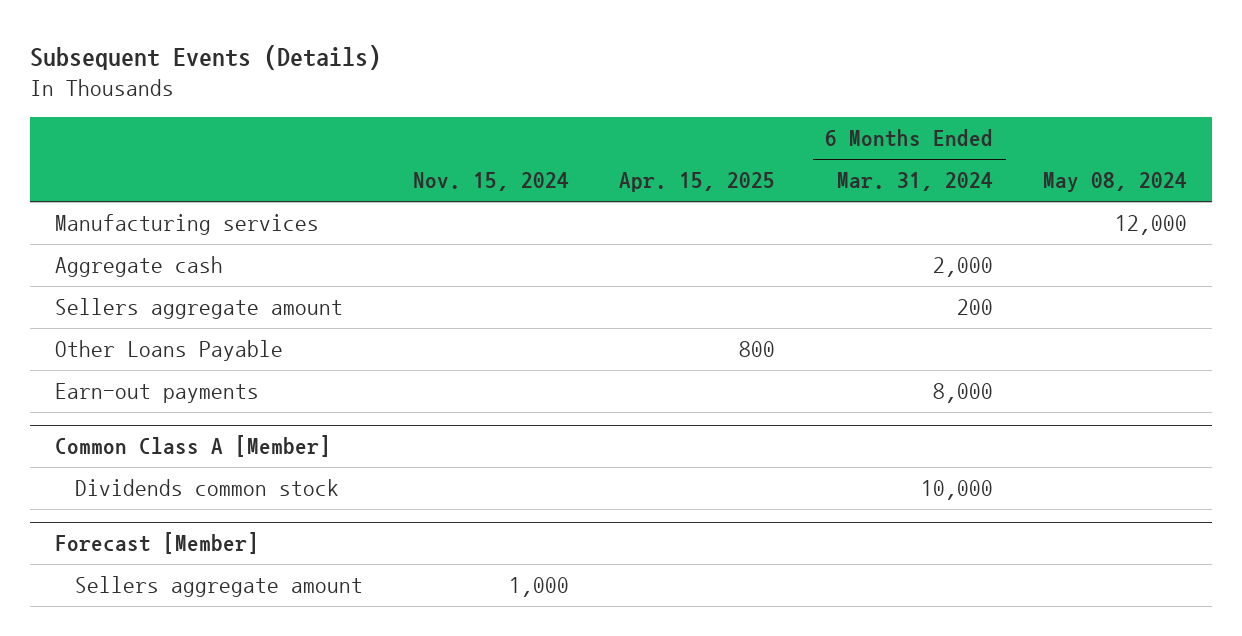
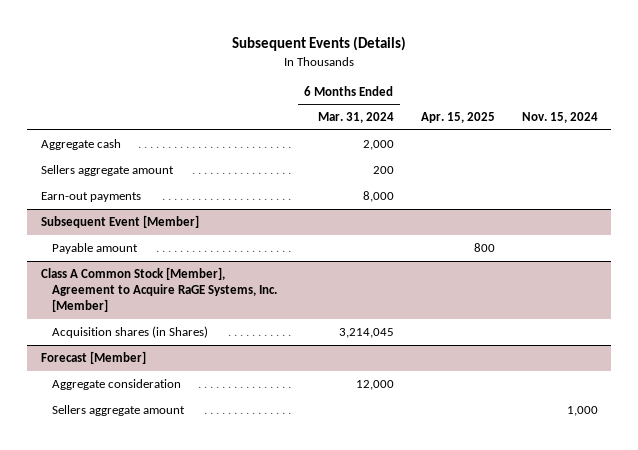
[1043,172,1188,193] May 08, 2024 -> none
[54,214,319,236] Manufacturing services -> none
[54,340,283,362] Other Loans Payable -> none
[75,479,340,497] Dividends common stock -> none
none -> [40,215,199,229] Subsequent Event [Member]
none -> [52,243,139,255] Payable amount
[54,435,331,458] Common Class A [Member] -> [40,267,278,313] Class A Common Stock [Member], Agreement to Acquire RaGE Systems, Inc. [Member]
none -> [52,326,209,339] Acquisition shares (in Shares)
none -> [52,379,182,391] Aggregate consideration

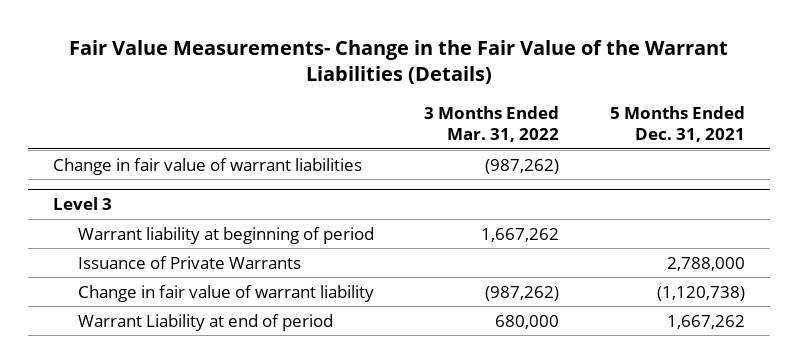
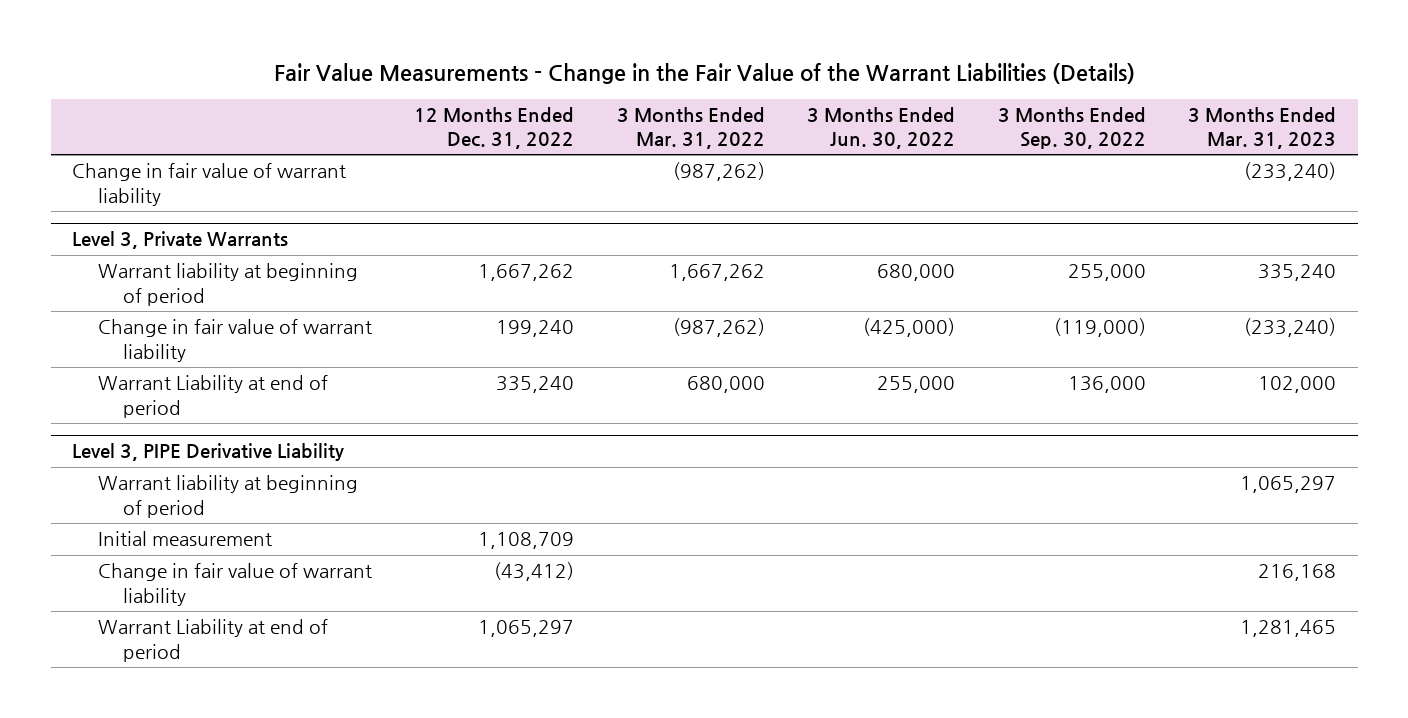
[68,39,728,84] Fair Value Measurements- Change in the Fair Value of the Warrant Liabilities (Details) -> [274,63,1136,85] Fair Value Measurements - Change in the Fair Value of the Warrant Liabilities (Details)
[609,105,745,142] 5 Months Ended Dec. 31, 2021 -> none
none -> [414,107,575,150] 12 Months Ended Dec. 31, 2022
none -> [807,107,956,150] 3 Months Ended Jun. 30, 2022
none -> [997,107,1146,150] 3 Months Ended Sep. 30, 2022
none -> [1188,107,1337,150] 3 Months Ended Mar. 31, 2023
[53,157,363,175] Change in fair value of warrant liabilities -> [72,163,347,206] Change in fair value of warrant liability
[53,197,113,211] Level 3 -> [72,231,289,250] Level 3, Private Warrants
[78,255,302,269] Issuance of Private Warrants -> none
none -> [72,443,345,462] Level 3, PIPE Derivative Liability
none -> [97,475,358,518] Warrant liability at beginning of period
none -> [97,531,272,547] Initial measurement
none -> [97,563,372,606] Change in fair value of warrant liability
none -> [97,619,328,662] Warrant Liability at end of period

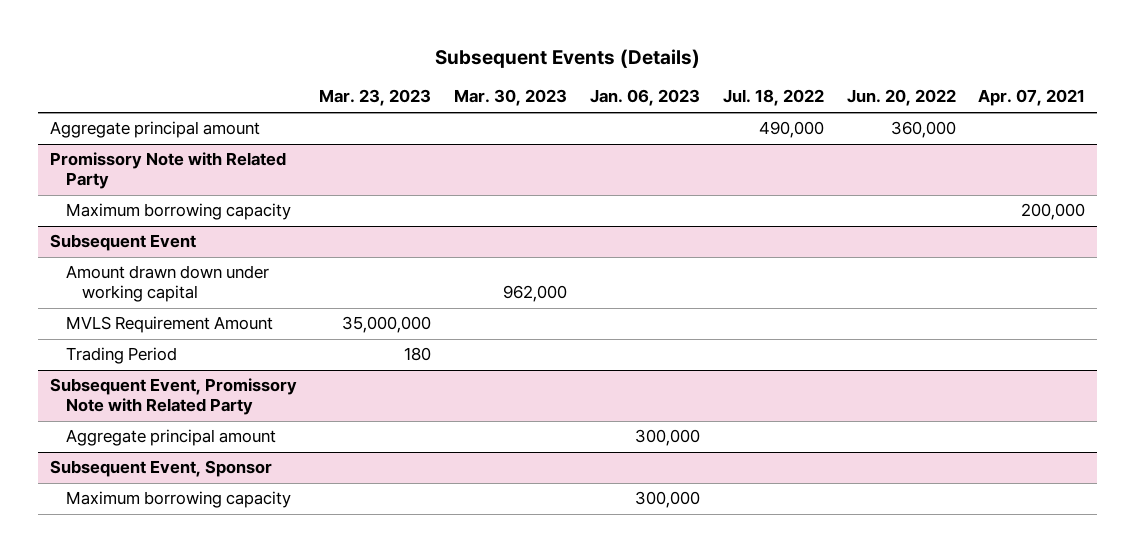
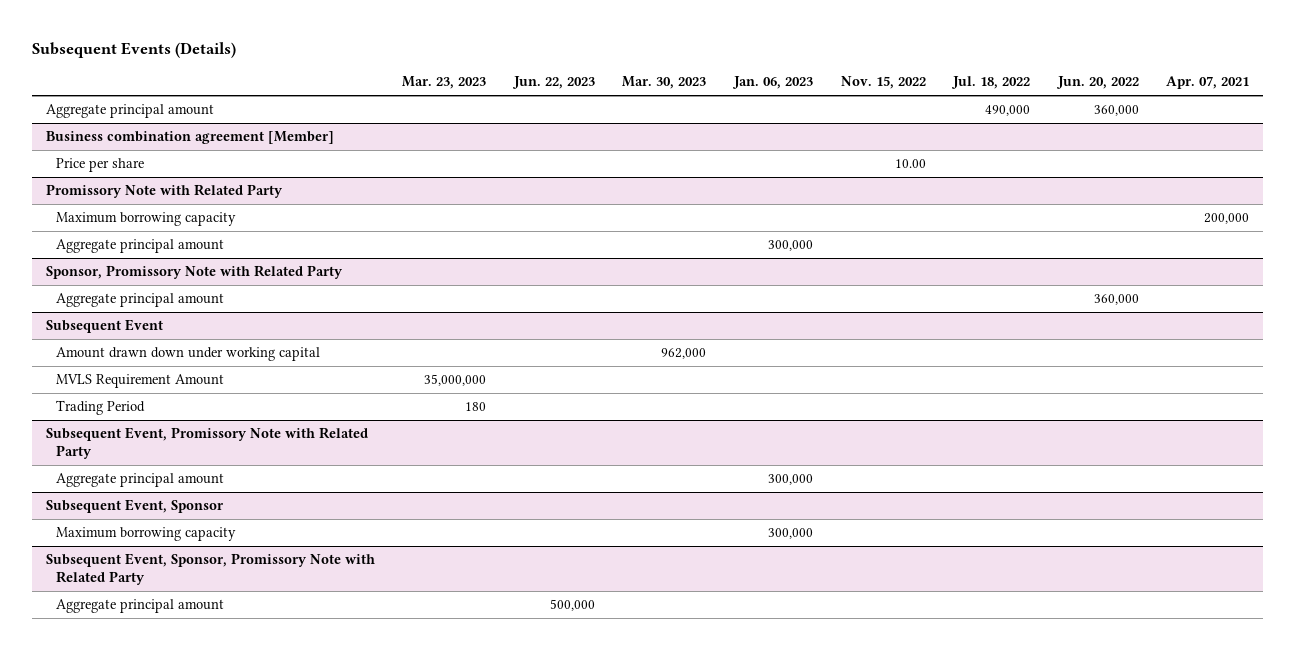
none -> [511,76,595,90] Jun. 22, 2023
none -> [840,76,926,90] Nov. 15, 2022
none -> [45,131,334,145] Business combination agreement [Member]
none -> [56,158,145,173] Price per share
none -> [56,239,225,254] Aggregate principal amount
none -> [45,265,343,280] Sponsor, Promissory Note with Related Party
none -> [56,293,225,308] Aggregate principal amount
none -> [45,553,375,586] Subsequent Event, Sponsor, Promissory Note with Related Party
none -> [56,599,225,614] Aggregate principal amount

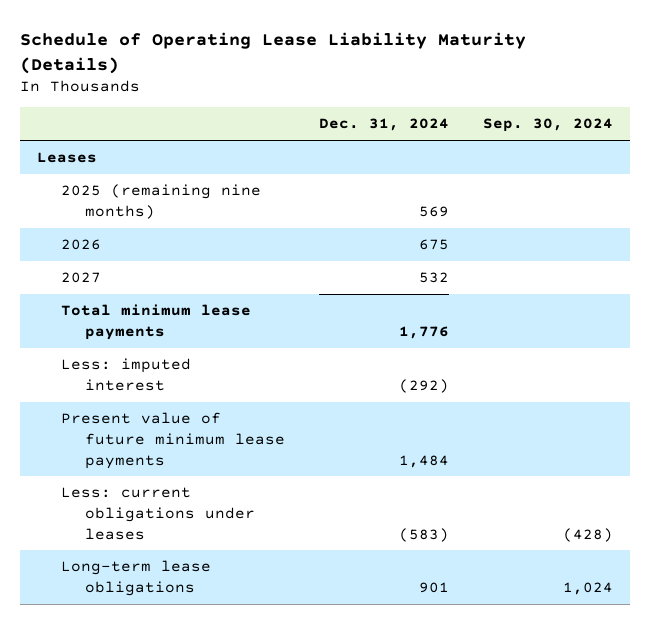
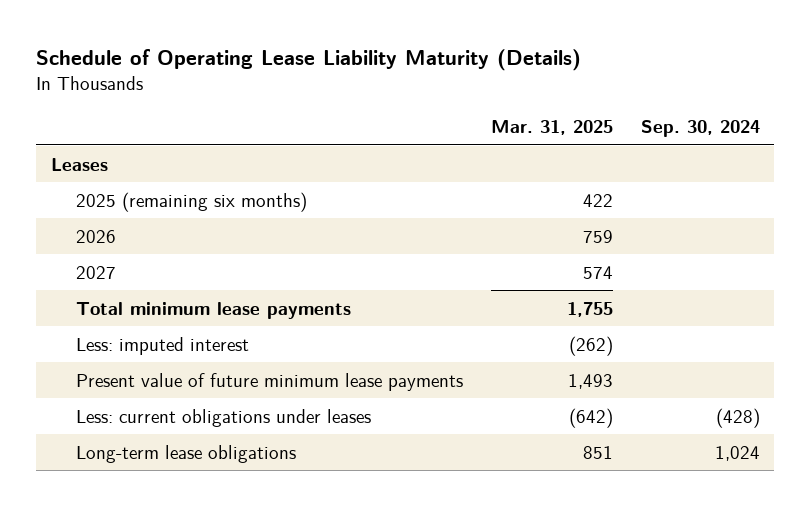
[319,118,450,132] Dec. 31, 2024 -> none
none -> [491,120,614,136] Mar. 31, 2025
[61,184,262,219] 2025 (remaining nine months) -> [75,191,307,212] 2025 (remaining six months)

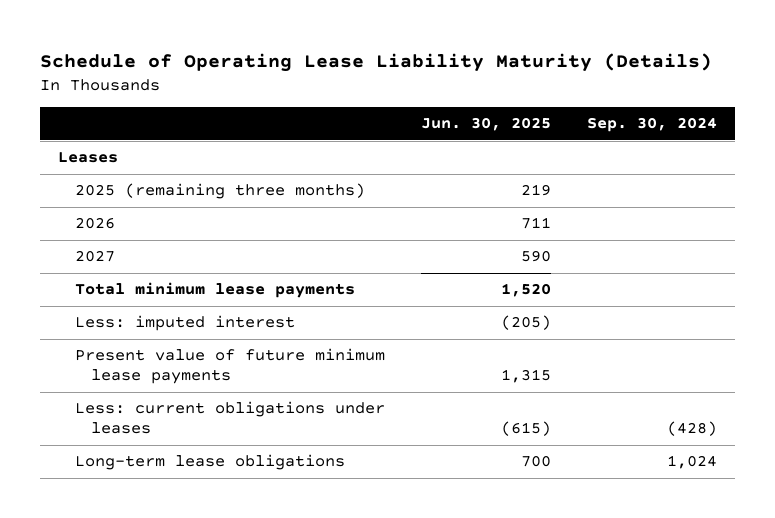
[491,120,614,136] Mar. 31, 2025 -> none
none -> [420,117,551,132] Jun. 30, 2025
[75,191,307,212] 2025 (remaining six months) -> [74,183,365,200] 2025 (remaining three months)

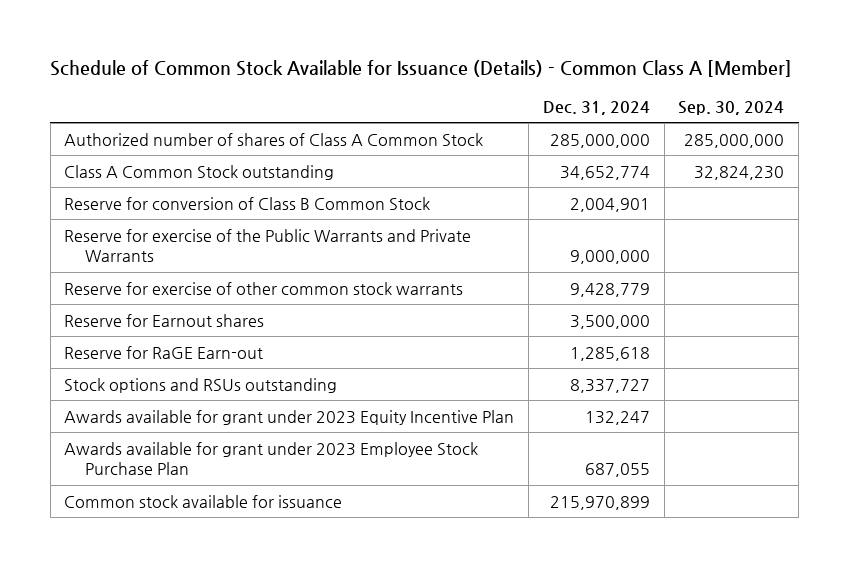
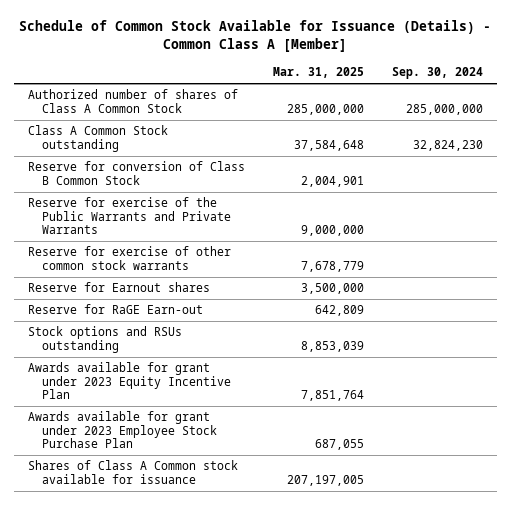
[542,100,650,115] Dec. 31, 2024 -> none
none -> [272,67,364,79] Mar. 31, 2025
[64,494,343,508] Common stock available for issuance -> [27,460,238,484] Shares of Class A Common stock available for issuance

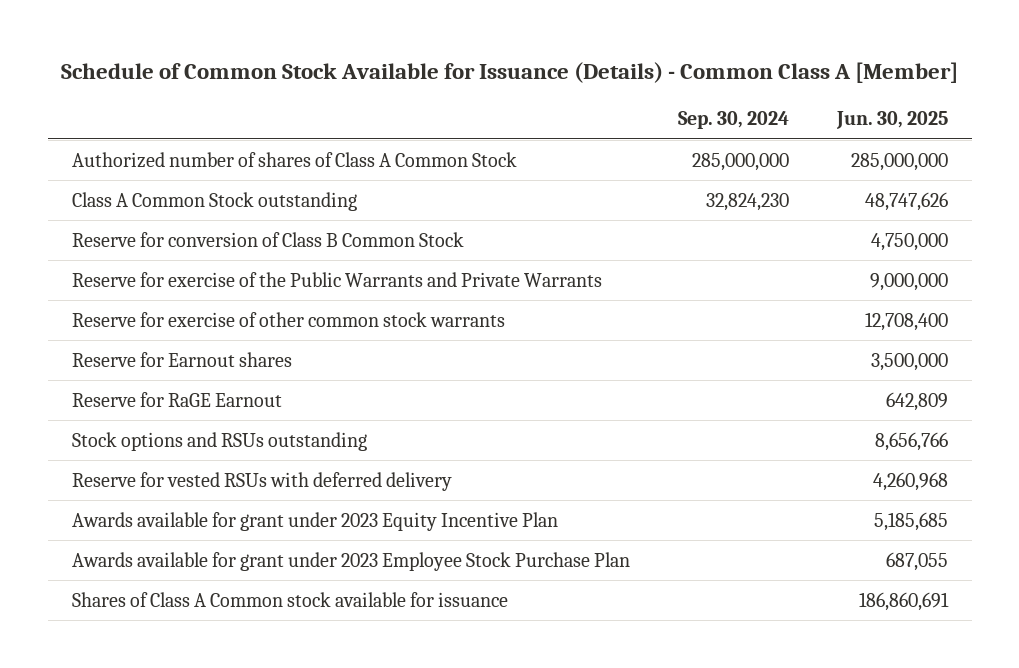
[272,67,364,79] Mar. 31, 2025 -> none
none -> [835,111,948,130] Jun. 30, 2025
[27,304,203,315] Reserve for RaGE Earn-out -> [71,391,282,407] Reserve for RaGE Earnout
none -> [71,471,452,491] Reserve for vested RSUs with deferred delivery

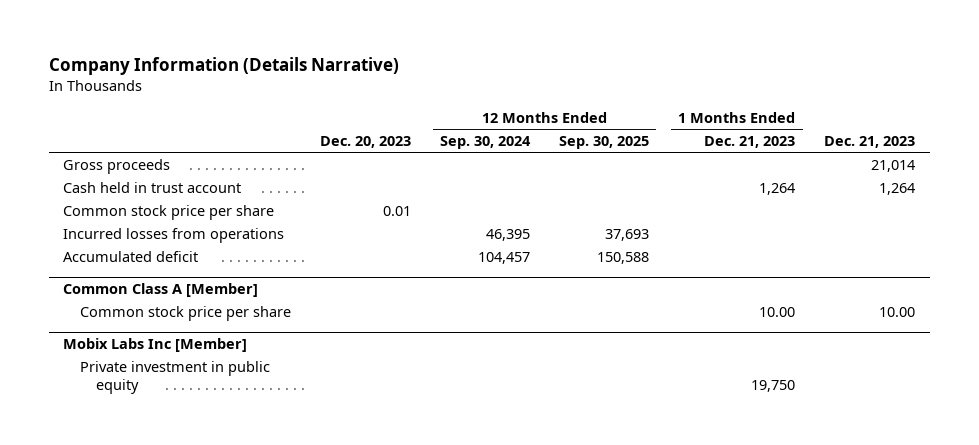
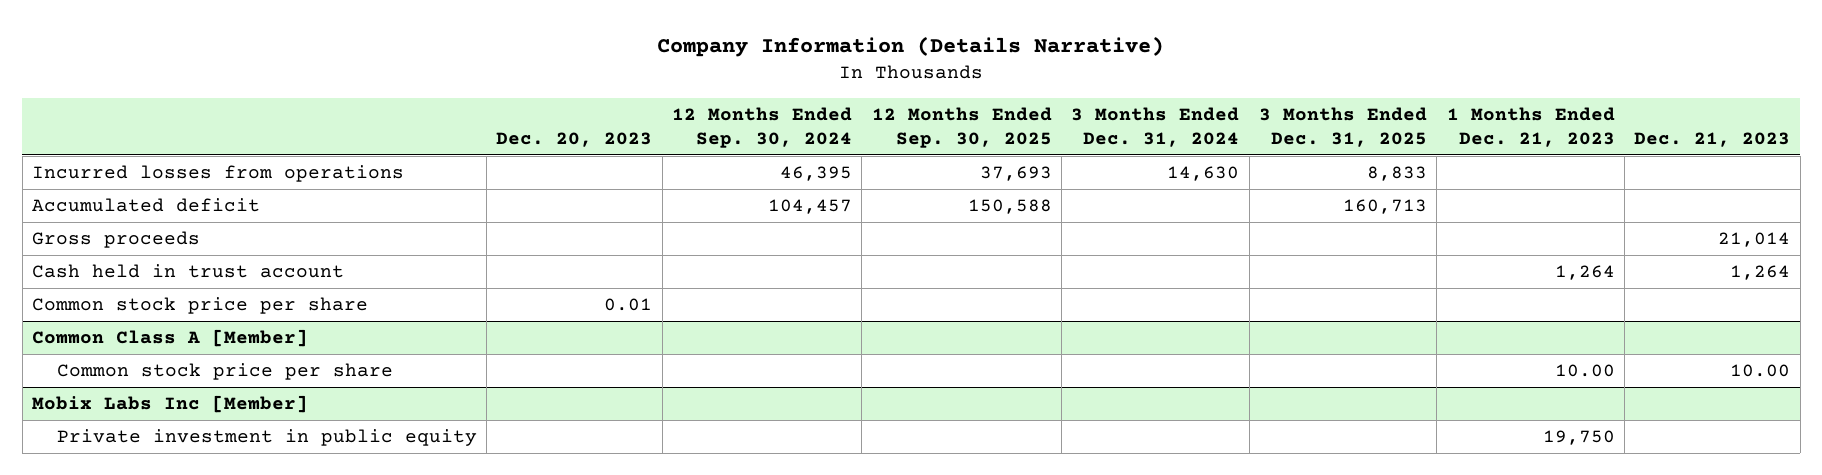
none -> [1071,106,1240,148] 3 Months Ended Dec. 31, 2024
none -> [1259,106,1428,148] 3 Months Ended Dec. 31, 2025
[63,227,285,243] Incurred losses from operations -> [32,164,405,182] Incurred losses from operations
[63,250,199,262] Accumulated deficit -> [32,197,261,212] Accumulated deficit

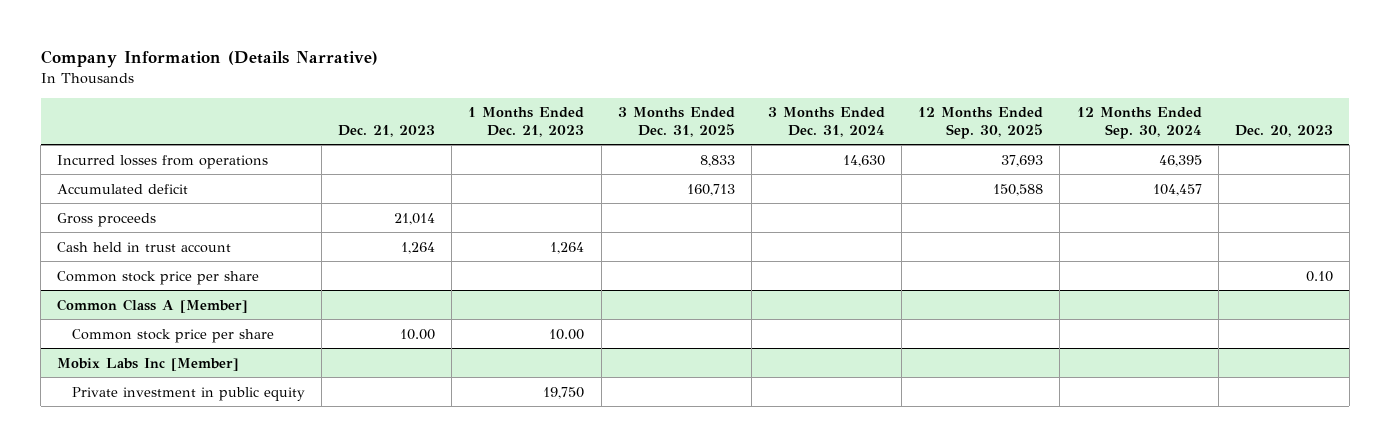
[604,297,653,311] 0.01 -> [1305,270,1333,282] 0.10

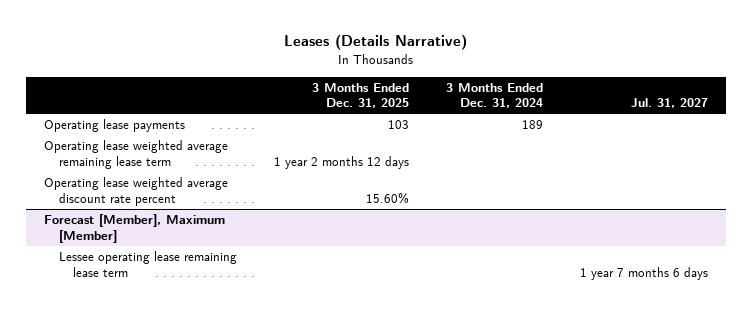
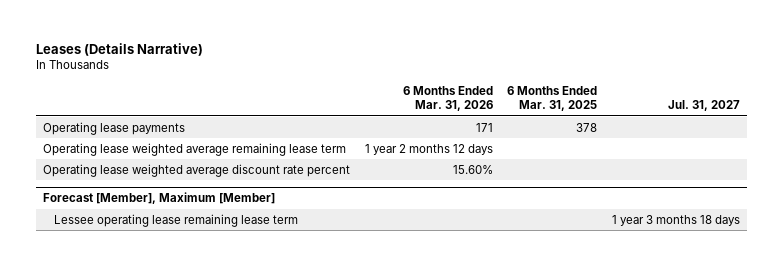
[311,82,409,109] 3 Months Ended Dec. 31, 2025 -> none
[445,82,543,109] 3 Months Ended Dec. 31, 2024 -> none
none -> [402,85,493,112] 6 Months Ended Mar. 31, 2026
none -> [507,85,598,112] 6 Months Ended Mar. 31, 2025
[579,266,708,280] 1 year 7 months 6 days -> [611,214,740,226] 1 year 3 months 18 days

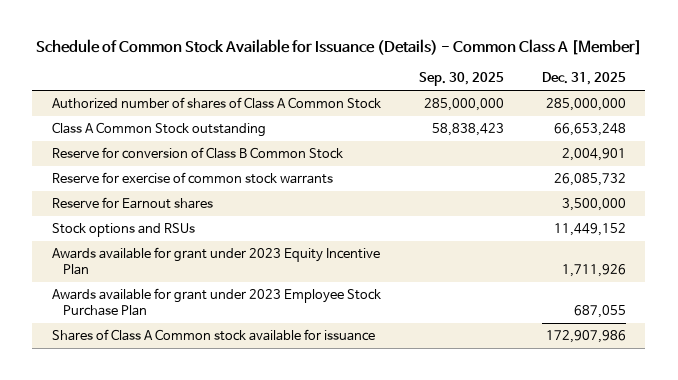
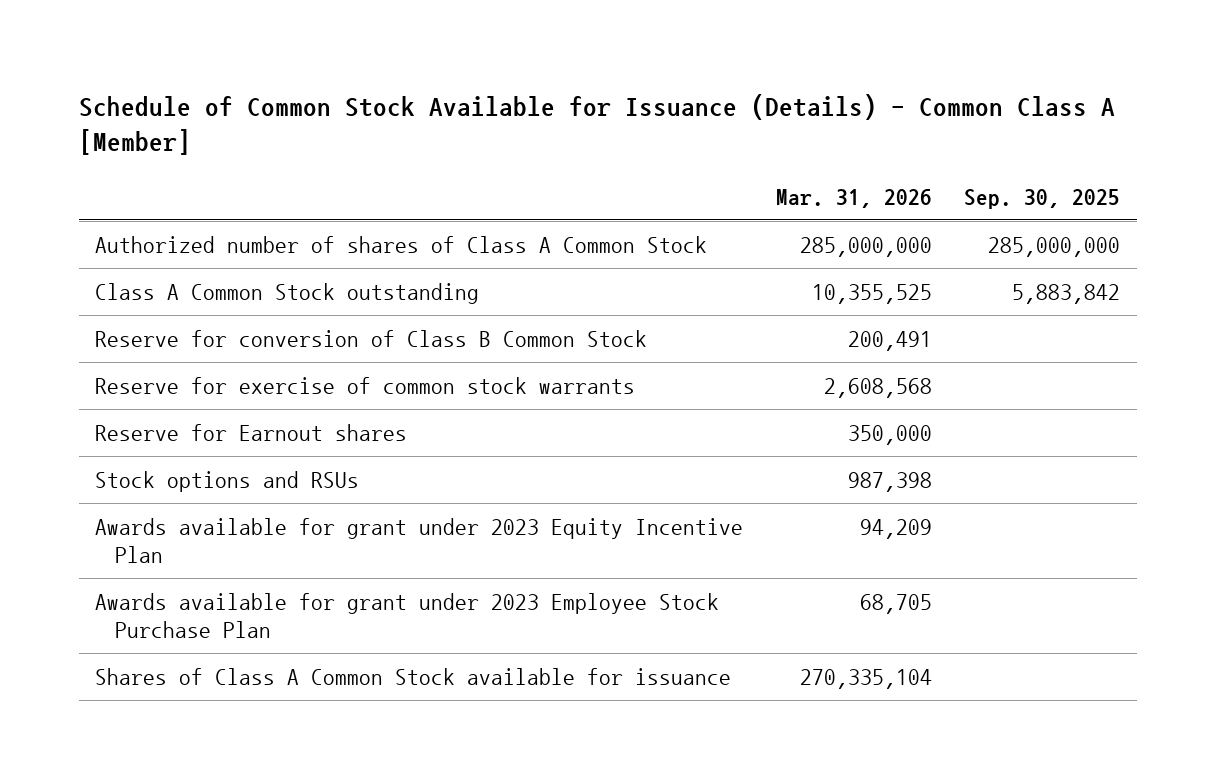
[542,72,627,86] Dec. 31, 2025 -> none
none -> [775,188,932,208] Mar. 31, 2026
[431,123,504,137] 58,838,423 -> [1012,283,1121,304] 5,883,842
[51,329,375,342] Shares of Class A Common stock available for issuance -> [95,667,732,685] Shares of Class A Common Stock available for issuance

